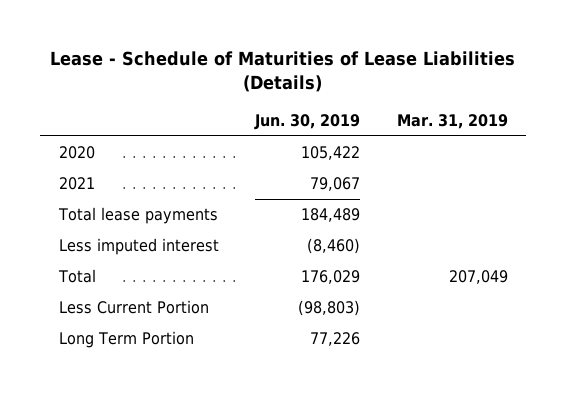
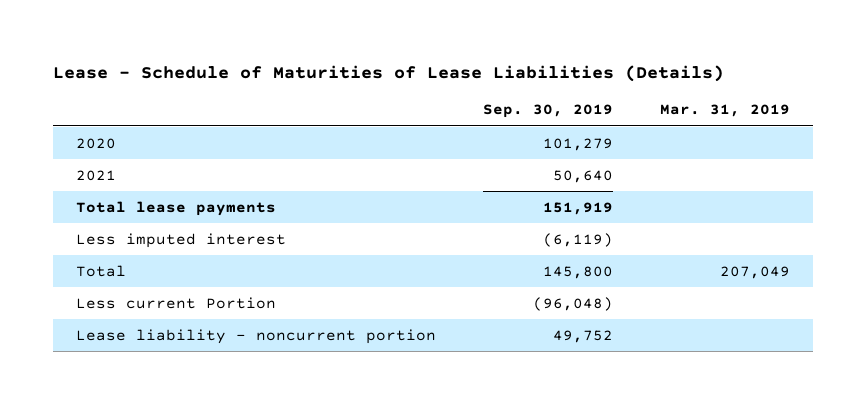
[254,113,361,130] Jun. 30, 2019 -> none
none -> [482,104,613,119] Sep. 30, 2019
[58,300,209,315] Less Current Portion -> [76,296,277,309] Less current Portion
[58,331,194,349] Long Term Portion -> [76,328,437,344] Lease liability - noncurrent portion

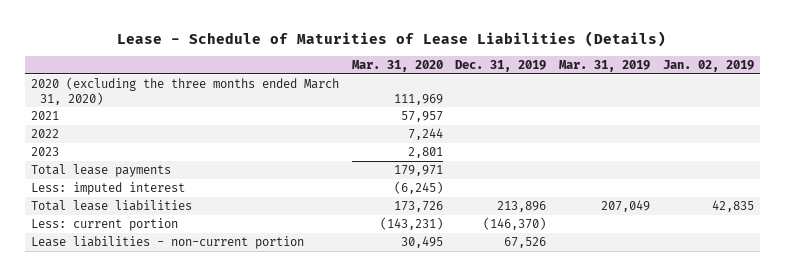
[482,104,613,119] Sep. 30, 2019 -> none
none -> [351,60,443,73] Mar. 31, 2020
none -> [455,60,547,73] Dec. 31, 2019
none -> [662,60,754,73] Jan. 02, 2019
[76,137,117,149] 2020 -> none
none -> [31,77,340,105] 2020 (excluding the three months ended March 31, 2020)
none -> [31,129,60,139] 2022
none -> [31,147,60,157] 2023
[76,232,287,248] Less imputed interest -> [31,182,186,196] Less: imputed interest
[76,264,127,277] Total -> [31,200,193,212] Total lease liabilities
[76,296,277,309] Less current Portion -> [31,218,179,232] Less: current portion
[76,328,437,344] Lease liability - noncurrent portion -> [31,236,305,250] Lease liabilities - non-current portion

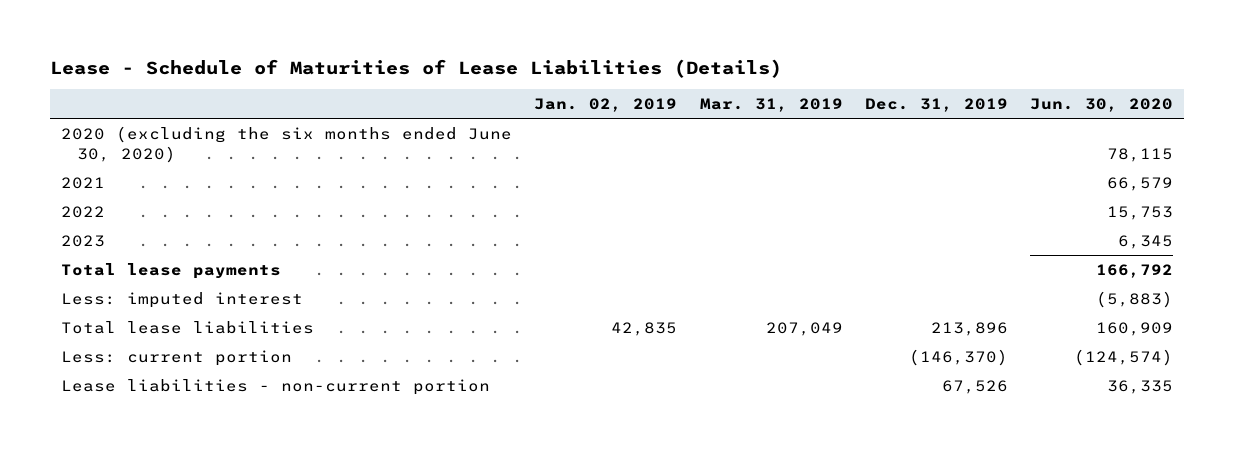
[351,60,443,73] Mar. 31, 2020 -> none
none -> [1030,97,1174,112] Jun. 30, 2020
[31,77,340,105] 2020 (excluding the three months ended March 31, 2020) -> [61,126,513,163] 2020 (excluding the six months ended June 30, 2020)

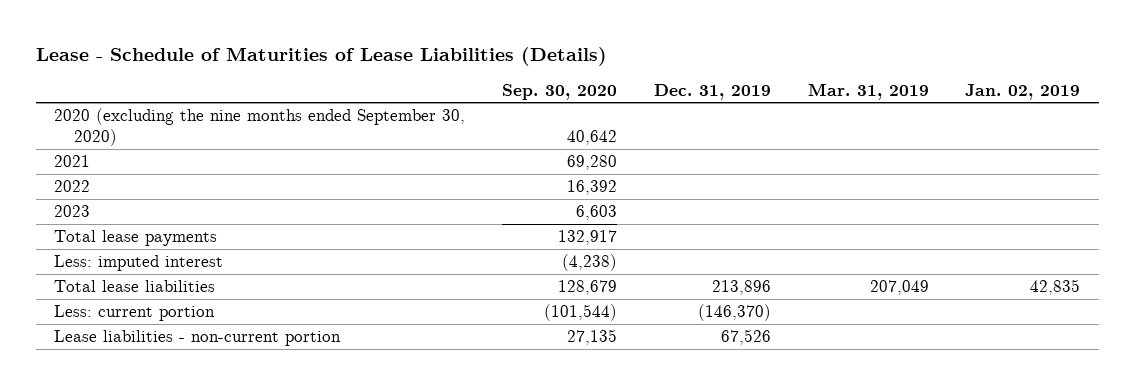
[1030,97,1174,112] Jun. 30, 2020 -> none
none -> [501,83,617,100] Sep. 30, 2020
[61,126,513,163] 2020 (excluding the six months ended June 30, 2020) -> [54,108,466,146] 2020 (excluding the nine months ended September 30, 2020)

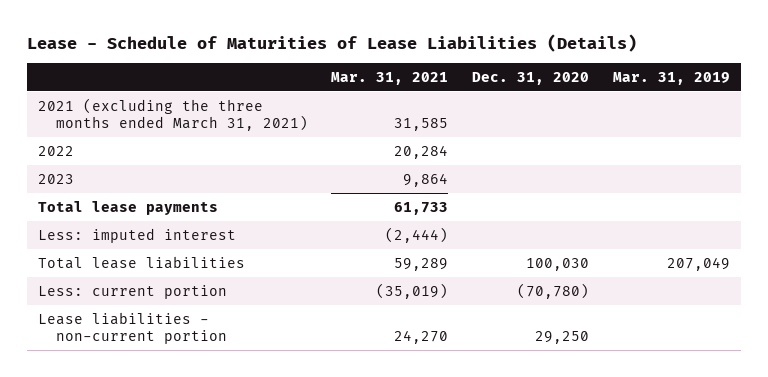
[501,83,617,100] Sep. 30, 2020 -> none
[653,83,771,100] Dec. 31, 2019 -> none
[965,83,1081,100] Jan. 02, 2019 -> none
none -> [331,71,449,85] Mar. 31, 2021
none -> [471,71,589,85] Dec. 31, 2020
[54,155,91,168] 2021 -> none
[54,108,466,146] 2020 (excluding the nine months ended September 30, 2020) -> [38,97,308,132] 2021 (excluding the three months ended March 31, 2021)

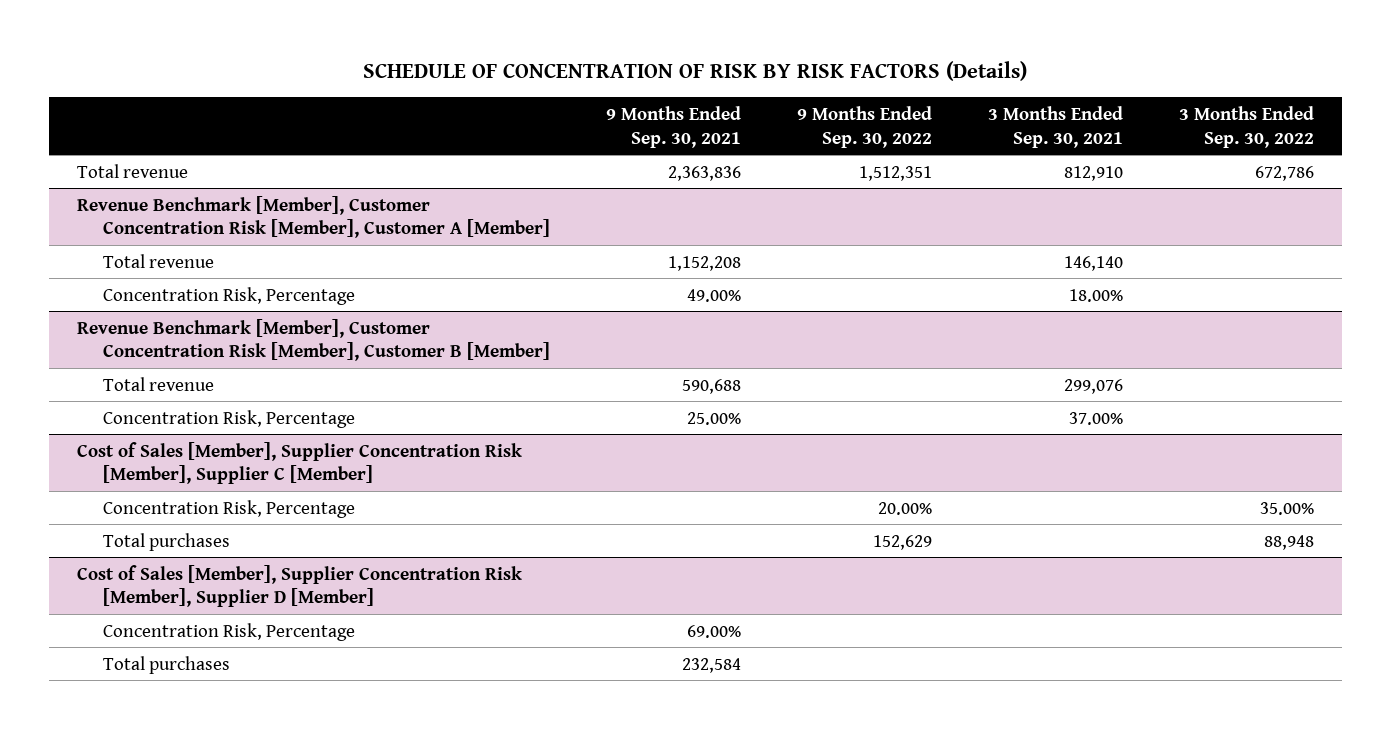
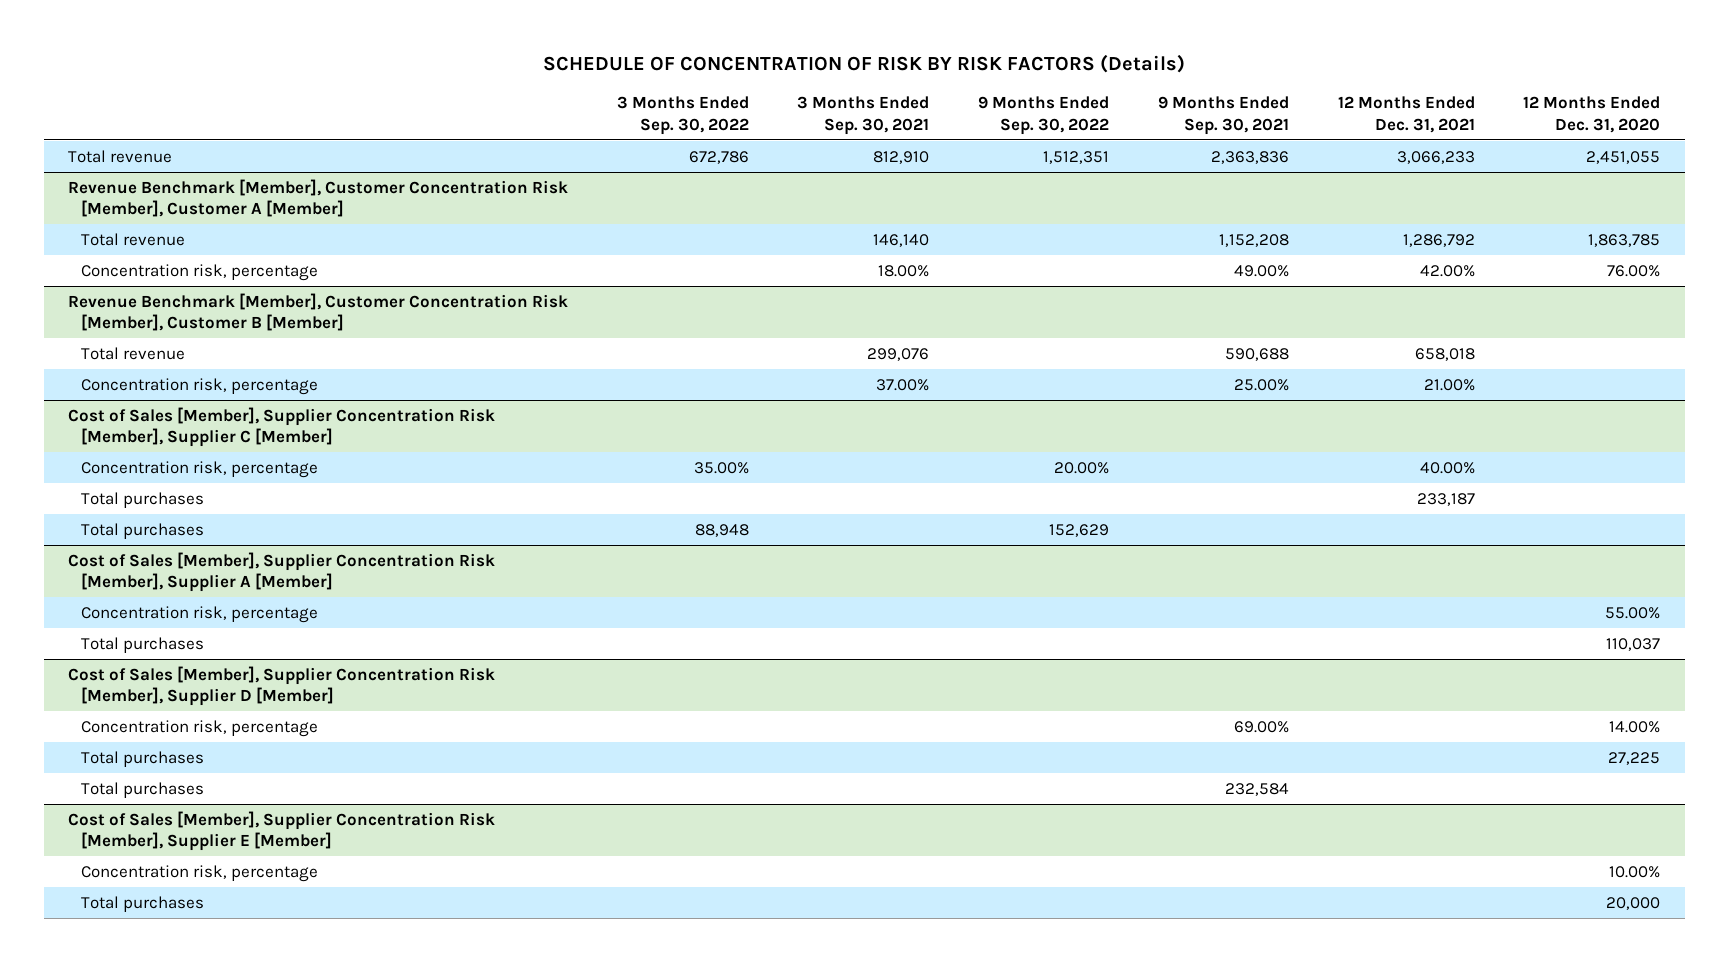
none -> [1337,96,1475,133] 12 Months Ended Dec. 31, 2021
none -> [1523,96,1661,133] 12 Months Ended Dec. 31, 2020
[102,286,355,305] Concentration Risk, Percentage -> [81,263,319,281] Concentration risk, percentage
[102,409,355,428] Concentration Risk, Percentage -> [81,377,319,395] Concentration risk, percentage
[102,499,355,518] Concentration Risk, Percentage -> [81,460,319,478] Concentration risk, percentage
none -> [81,491,205,508] Total purchases
none -> [67,551,495,593] Cost of Sales [Member], Supplier Concentration Risk [Member], Supplier A [Member]
none -> [81,605,319,623] Concentration risk, percentage
none -> [81,636,205,653] Total purchases
[102,622,355,641] Concentration Risk, Percentage -> [81,719,319,737] Concentration risk, percentage
none -> [81,750,205,767] Total purchases
none -> [67,810,495,852] Cost of Sales [Member], Supplier Concentration Risk [Member], Supplier E [Member]
none -> [81,864,319,882] Concentration risk, percentage
none -> [81,895,205,912] Total purchases

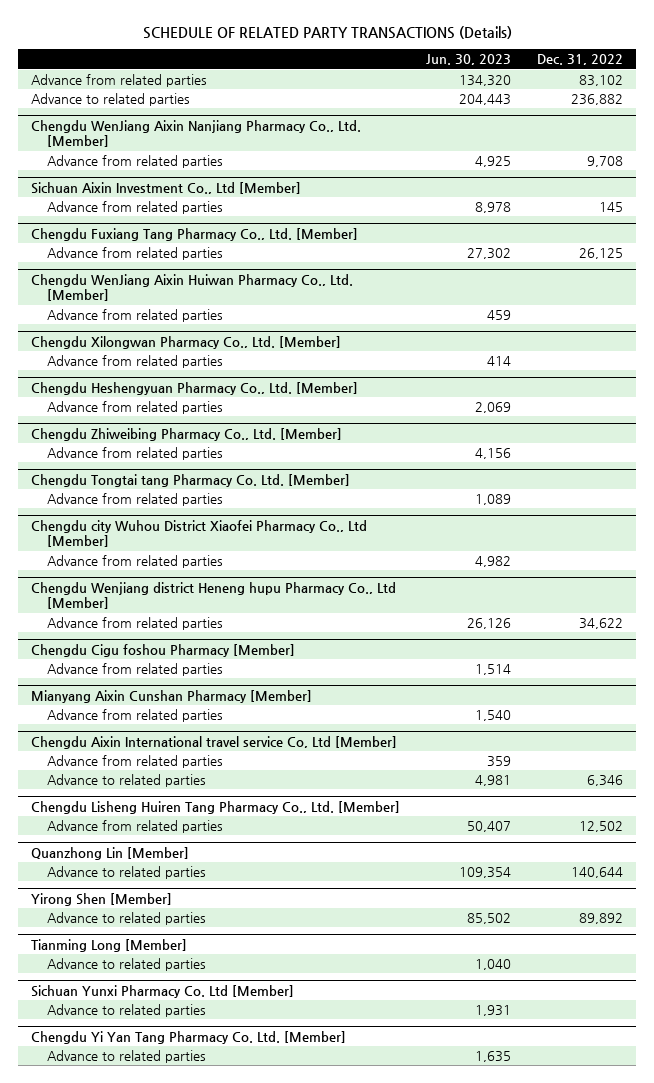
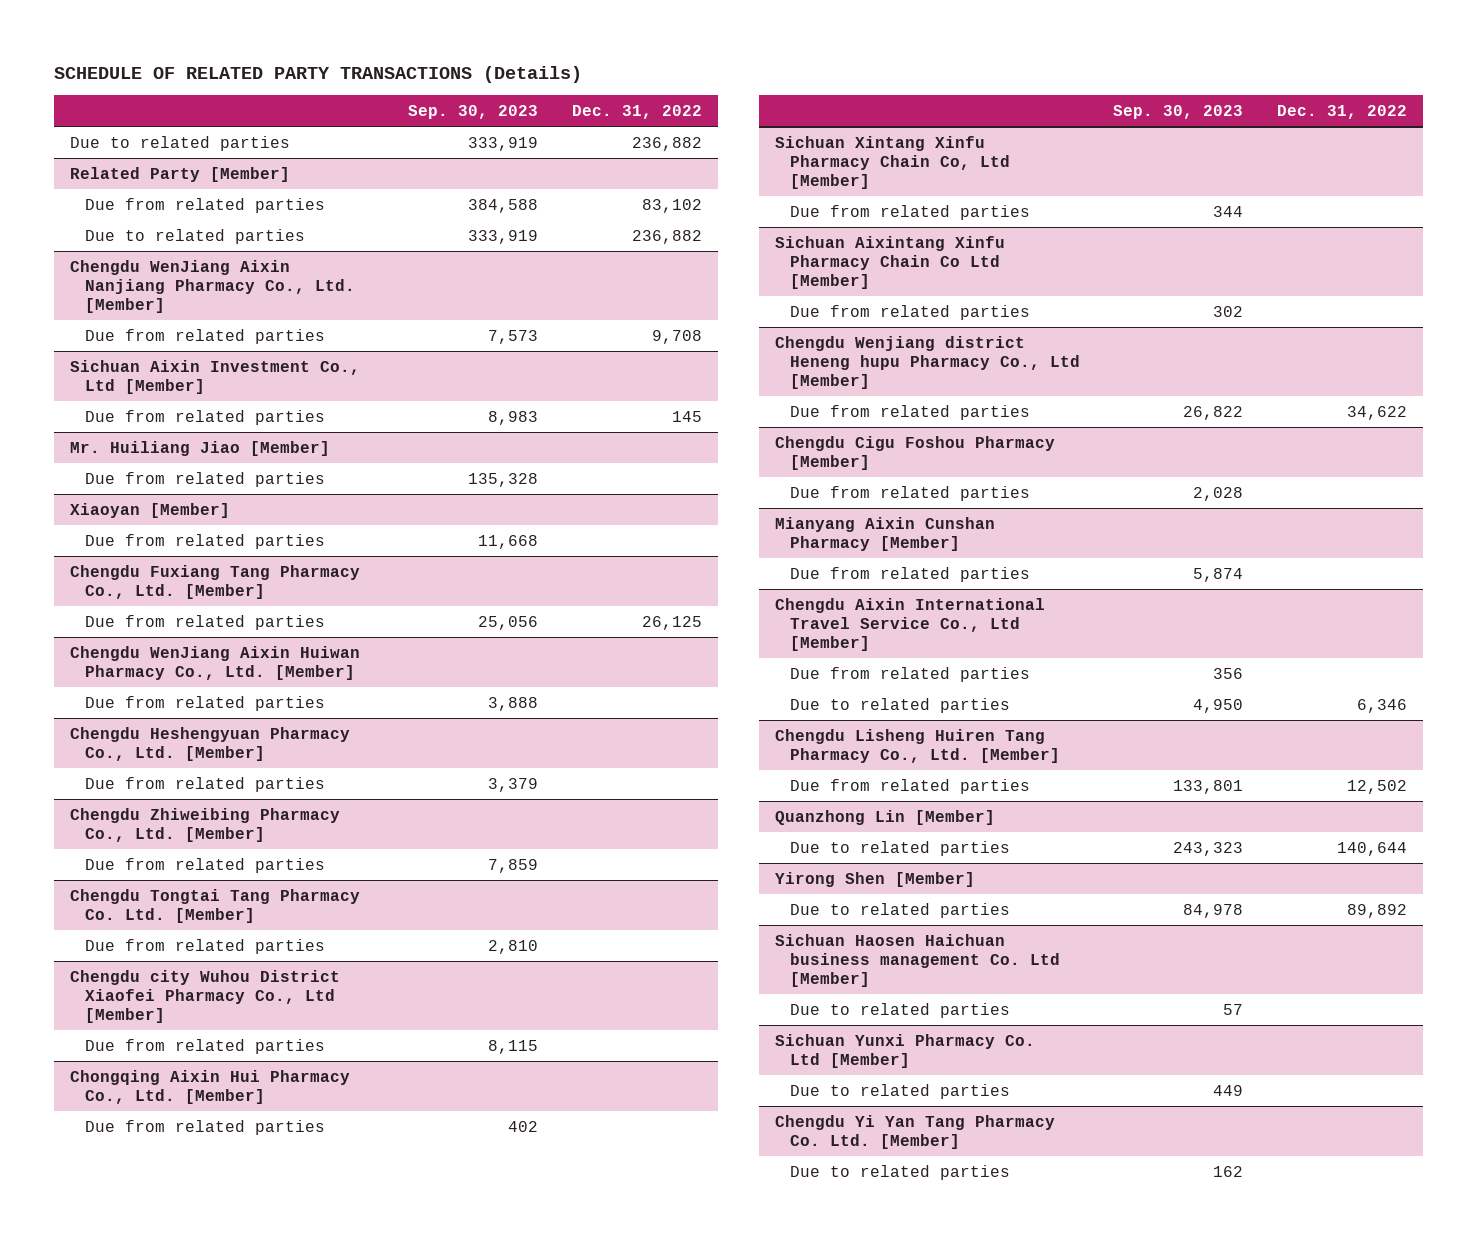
[426,54,512,66] Jun. 30, 2023 -> none
none -> [408,104,539,119] Sep. 30, 2023
[31,74,208,88] Advance from related parties -> none
[31,93,191,107] Advance to related parties -> [70,135,291,151] Due to related parties
none -> [70,166,291,182] Related Party [Member]
none -> [85,197,326,213] Due from related parties
none -> [85,228,306,244] Due to related parties
[46,155,223,169] Advance from related parties -> [85,328,326,344] Due from related parties
[46,201,223,215] Advance from related parties -> [85,409,326,425] Due from related parties
none -> [70,440,331,456] Mr. Huiliang Jiao [Member]
none -> [85,471,326,487] Due from related parties
none -> [70,502,231,518] Xiaoyan [Member]
none -> [85,533,326,549] Due from related parties
[46,247,223,261] Advance from related parties -> [85,614,326,630] Due from related parties
[31,335,342,349] Chengdu Xilongwan Pharmacy Co., Ltd. [Member] -> none
[46,355,223,369] Advance from related parties -> none
[46,309,223,323] Advance from related parties -> [85,695,326,711] Due from related parties
[46,401,223,415] Advance from related parties -> [85,776,326,792] Due from related parties
[46,447,223,461] Advance from related parties -> [85,857,326,873] Due from related parties
[31,473,351,487] Chengdu Tongtai tang Pharmacy Co. Ltd. [Member] -> [70,888,361,923] Chengdu Tongtai Tang Pharmacy Co. Ltd. [Member]
[46,493,223,507] Advance from related parties -> [85,938,326,954] Due from related parties
[46,555,223,569] Advance from related parties -> [85,1038,326,1054] Due from related parties
none -> [70,1069,351,1104] Chongqing Aixin Hui Pharmacy Co., Ltd. [Member]
none -> [85,1119,326,1135] Due from related parties
none -> [775,135,1011,189] Sichuan Xintang Xinfu Pharmacy Chain Co, Ltd [Member]
none -> [790,204,1031,220] Due from related parties
none -> [775,235,1006,289] Sichuan Aixintang Xinfu Pharmacy Chain Co Ltd [Member]
none -> [790,304,1031,320] Due from related parties
[46,617,223,631] Advance from related parties -> [790,404,1031,420] Due from related parties
[31,643,296,657] Chengdu Cigu foshou Pharmacy [Member] -> [775,435,1056,470] Chengdu Cigu Foshou Pharmacy [Member]
[46,663,223,677] Advance from related parties -> [790,485,1031,501] Due from related parties
[46,709,223,723] Advance from related parties -> [790,566,1031,582] Due from related parties
[31,735,398,749] Chengdu Aixin International travel service Co, Ltd [Member] -> [775,597,1046,651] Chengdu Aixin International Travel Service Co., Ltd [Member]
[46,755,223,769] Advance from related parties -> [790,666,1031,682] Due from related parties
[46,774,206,788] Advance to related parties -> [790,697,1011,713] Due to related parties
[46,820,223,834] Advance from related parties -> [790,778,1031,794] Due from related parties
[46,866,206,880] Advance to related parties -> [790,840,1011,856] Due to related parties
[31,938,188,952] Tianming Long [Member] -> none
[46,958,206,972] Advance to related parties -> none
[46,912,206,926] Advance to related parties -> [790,902,1011,918] Due to related parties
none -> [775,933,1061,987] Sichuan Haosen Haichuan business management Co. Ltd [Member]
none -> [790,1002,1011,1018] Due to related parties
[46,1004,206,1018] Advance to related parties -> [790,1083,1011,1099] Due to related parties
[46,1050,206,1064] Advance to related parties -> [790,1164,1011,1180] Due to related parties

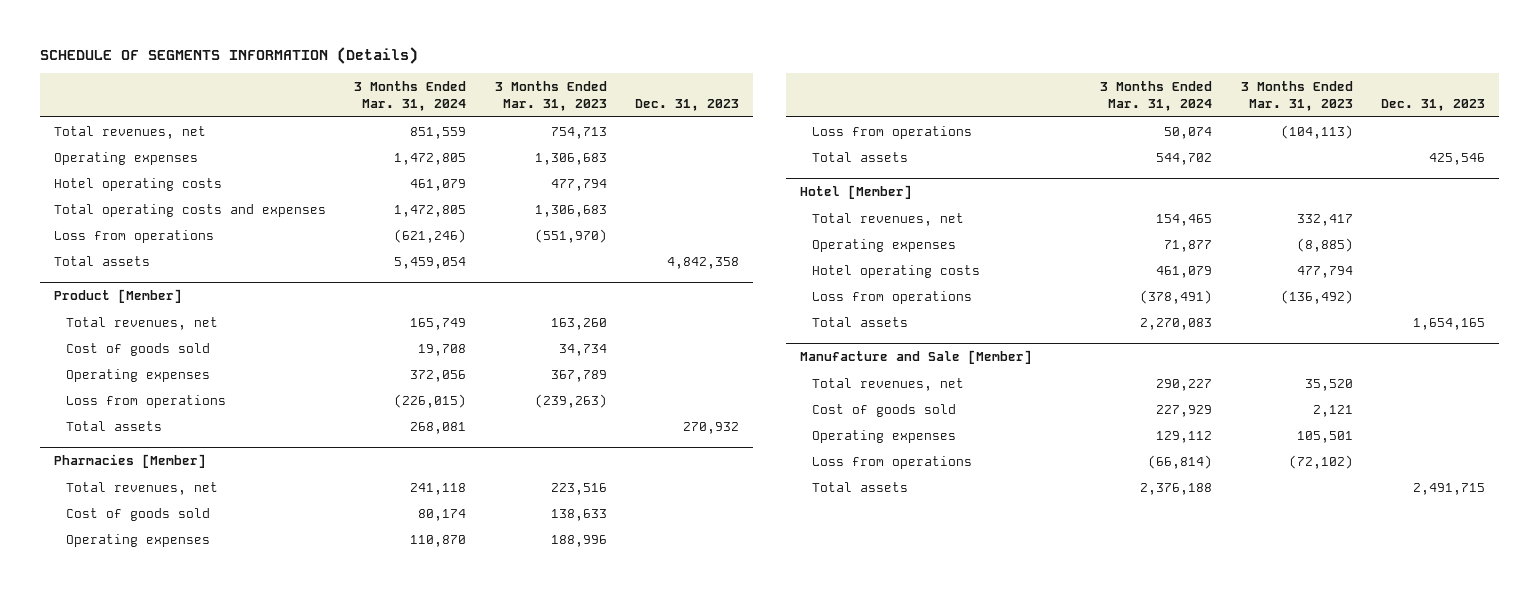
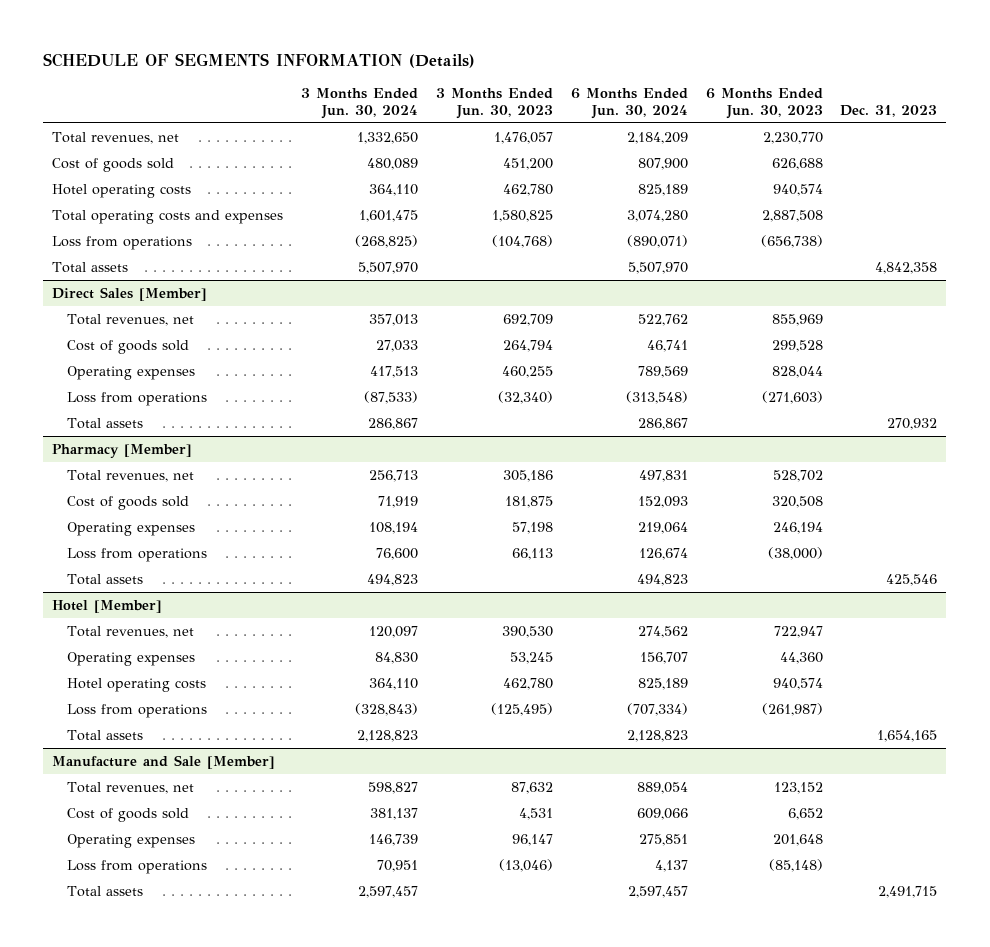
[354,81,467,112] 3 Months Ended Mar. 31, 2024 -> none
[494,81,607,112] 3 Months Ended Mar. 31, 2023 -> none
none -> [300,87,418,119] 3 Months Ended Jun. 30, 2024
none -> [435,87,553,119] 3 Months Ended Jun. 30, 2023
none -> [570,87,688,119] 6 Months Ended Jun. 30, 2024
none -> [705,87,823,119] 6 Months Ended Jun. 30, 2023
[53,151,198,165] Operating expenses -> none
none -> [52,157,175,172] Cost of goods sold
[53,289,182,304] Product [Member] -> [52,286,208,301] Direct Sales [Member]
[53,454,206,469] Pharmacies [Member] -> [52,443,193,458] Pharmacy [Member]

